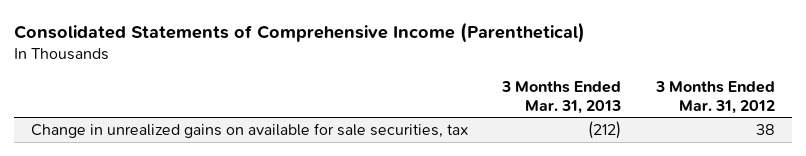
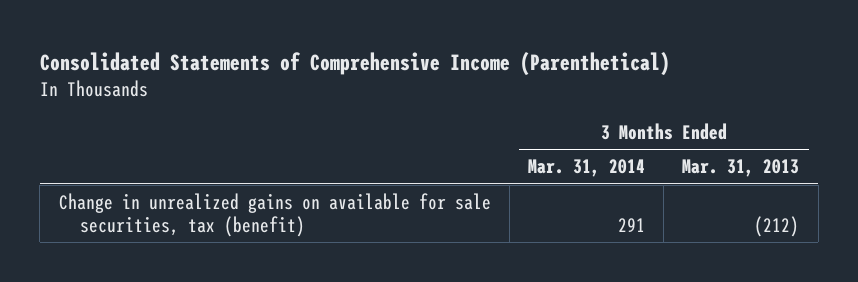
[654,81,775,114] 3 Months Ended Mar. 31, 2012 -> none
none -> [528,159,646,178] Mar. 31, 2014
[30,123,468,139] Change in unrealized gains on available for sale securities, tax -> [58,192,491,238] Change in unrealized gains on available for sale securities, tax (benefit)

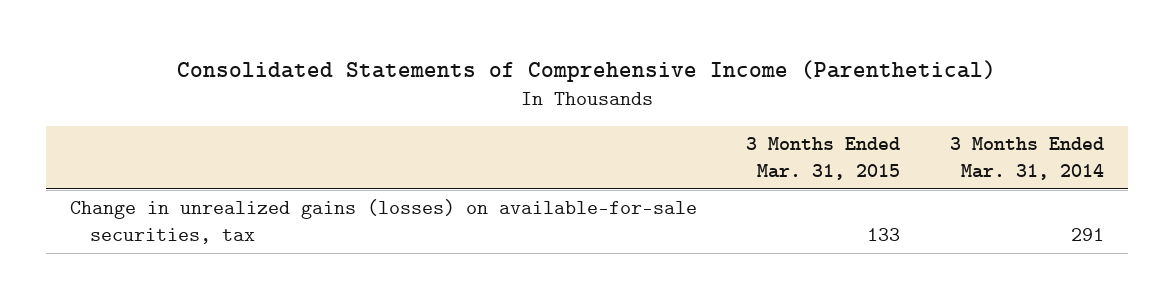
[682,159,800,178] Mar. 31, 2013 -> none
none -> [746,137,901,180] 3 Months Ended Mar. 31, 2015
[58,192,491,238] Change in unrealized gains on available for sale securities, tax (benefit) -> [70,199,698,244] Change in unrealized gains (losses) on available-for-sale securities, tax

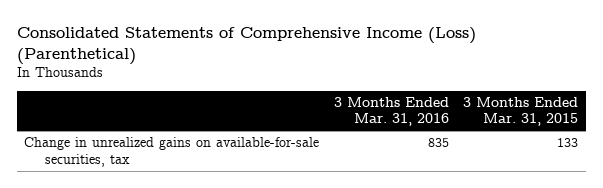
[176,60,996,83] Consolidated Statements of Comprehensive Income (Parenthetical) -> [17,27,477,65] Consolidated Statements of Comprehensive Income (Loss) (Parenthetical)
[949,137,1104,180] 3 Months Ended Mar. 31, 2014 -> none
none -> [333,96,449,127] 3 Months Ended Mar. 31, 2016
[70,199,698,244] Change in unrealized gains (losses) on available-for-sale securities, tax -> [24,137,320,167] Change in unrealized gains on available-for-sale securities, tax

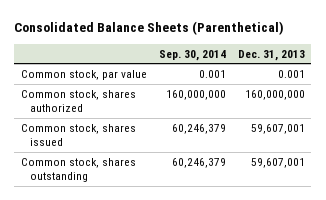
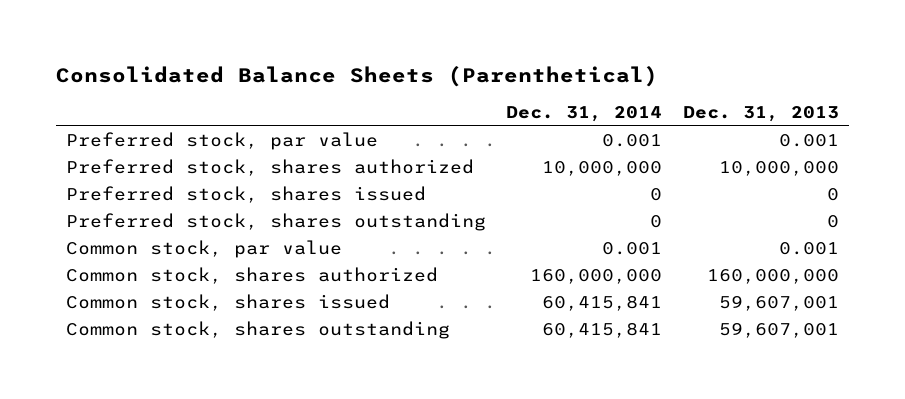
[158,49,226,61] Sep. 30, 2014 -> none
none -> [506,105,663,122] Dec. 31, 2014
none -> [65,132,378,151] Preferred stock, par value
none -> [65,159,474,177] Preferred stock, shares authorized
none -> [65,186,426,204] Preferred stock, shares issued
none -> [65,213,486,232] Preferred stock, shares outstanding

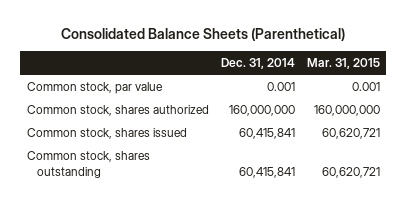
[682,105,839,122] Dec. 31, 2013 -> none
none -> [307,58,381,70] Mar. 31, 2015
[65,132,378,151] Preferred stock, par value -> none
[65,159,474,177] Preferred stock, shares authorized -> none
[65,186,426,204] Preferred stock, shares issued -> none
[65,213,486,232] Preferred stock, shares outstanding -> none

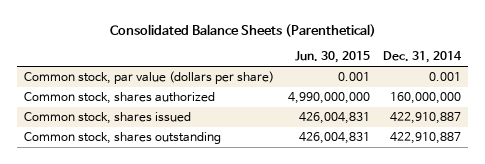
[307,58,381,70] Mar. 31, 2015 -> none
none -> [294,51,370,64] Jun. 30, 2015
[26,82,163,95] Common stock, par value -> [23,71,274,85] Common stock, par value (dollars per share)
[238,128,295,140] 60,415,841 -> [390,112,462,125] 422,910,887
[238,166,295,178] 60,415,841 -> [390,132,462,145] 422,910,887

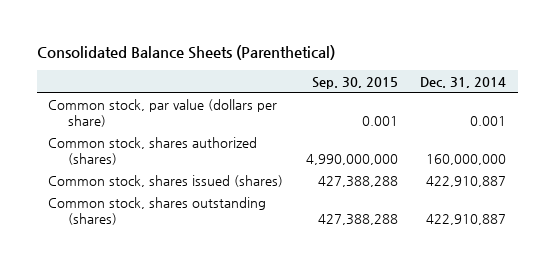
[294,51,370,64] Jun. 30, 2015 -> none
none -> [311,76,398,89] Sep. 30, 2015
[23,92,215,105] Common stock, shares authorized -> [48,136,258,165] Common stock, shares authorized (shares)
[23,112,191,125] Common stock, shares issued -> [48,174,284,187] Common stock, shares issued (shares)
[23,132,221,145] Common stock, shares outstanding -> [48,196,267,225] Common stock, shares outstanding (shares)

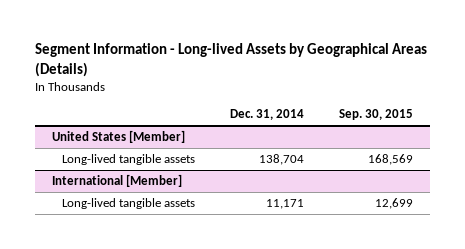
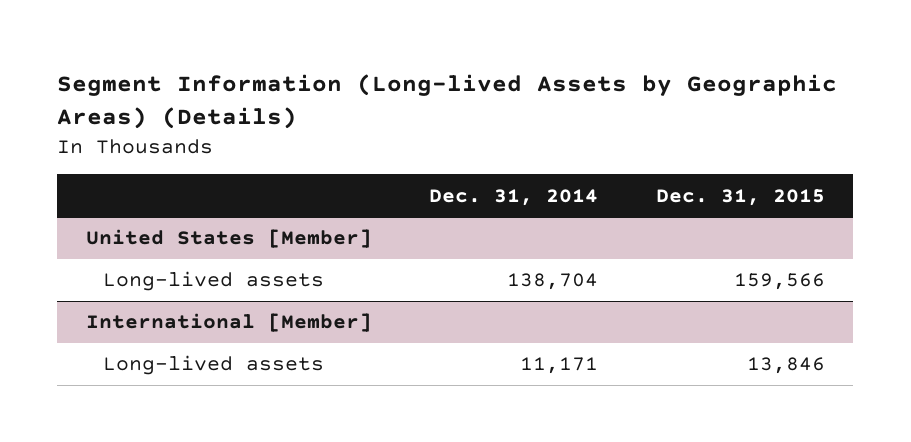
[34,43,427,77] Segment Information - Long-lived Assets by Geographical Areas (Details) -> [57,73,838,129] Segment Information (Long-lived Assets by Geographic Areas) (Details)
[338,109,413,121] Sep. 30, 2015 -> none
none -> [655,188,825,206] Dec. 31, 2015
[62,154,196,166] Long-lived tangible assets -> [102,271,324,292] Long-lived assets
[62,198,196,210] Long-lived tangible assets -> [102,355,324,376] Long-lived assets

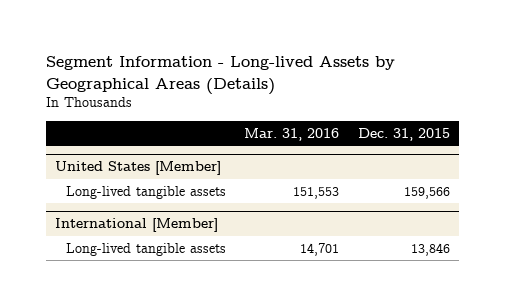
[57,73,838,129] Segment Information (Long-lived Assets by Geographic Areas) (Details) -> [46,56,396,95] Segment Information - Long-lived Assets by Geographical Areas (Details)
[429,188,599,206] Dec. 31, 2014 -> none
none -> [244,127,340,141] Mar. 31, 2016
[102,271,324,292] Long-lived assets -> [65,185,226,199] Long-lived tangible assets
[102,355,324,376] Long-lived assets -> [65,242,226,256] Long-lived tangible assets

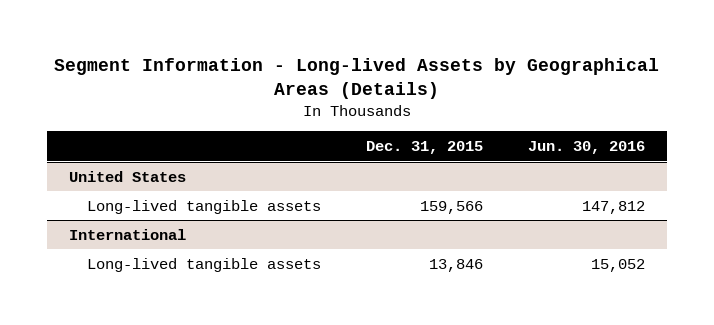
[244,127,340,141] Mar. 31, 2016 -> none
none -> [527,141,645,155] Jun. 30, 2016
[55,161,222,176] United States [Member] -> [69,170,187,182] United States
[55,218,219,233] International [Member] -> [69,228,187,240] International

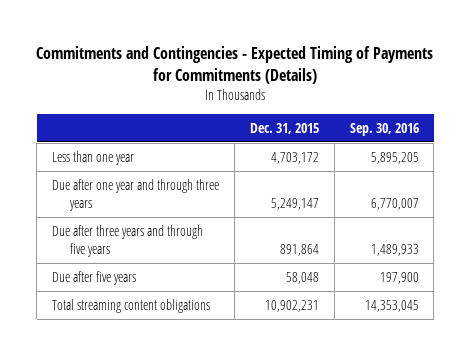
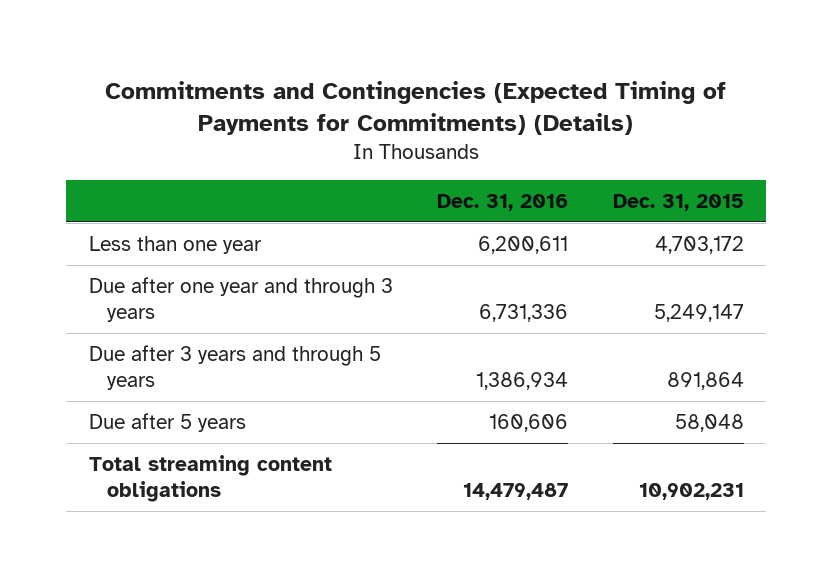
[36,45,434,84] Commitments and Contingencies - Expected Timing of Payments for Commitments (Details) -> [105,80,727,136] Commitments and Contingencies (Expected Timing of Payments for Commitments) (Details)
[349,122,419,136] Sep. 30, 2016 -> none
none -> [437,193,569,211] Dec. 31, 2016
[52,179,220,211] Due after one year and through three years -> [88,276,393,323] Due after one year and through 3 years
[52,225,204,257] Due after three years and through five years -> [88,344,381,391] Due after 3 years and through 5 years
[52,271,137,286] Due after five years -> [88,412,246,432] Due after 5 years

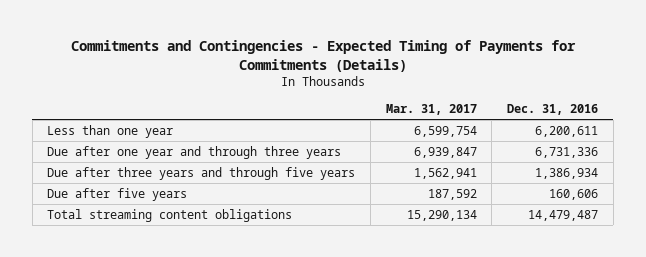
[105,80,727,136] Commitments and Contingencies (Expected Timing of Payments for Commitments) (Details) -> [70,40,576,72] Commitments and Contingencies - Expected Timing of Payments for Commitments (Details)
[612,193,744,211] Dec. 31, 2015 -> none
none -> [385,104,477,116] Mar. 31, 2017
[88,276,393,323] Due after one year and through 3 years -> [47,145,342,159] Due after one year and through three years
[88,344,381,391] Due after 3 years and through 5 years -> [47,166,356,180] Due after three years and through five years
[88,412,246,432] Due after 5 years -> [47,187,188,201] Due after five years

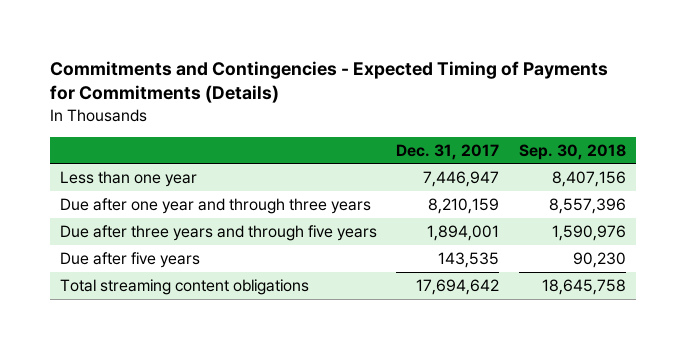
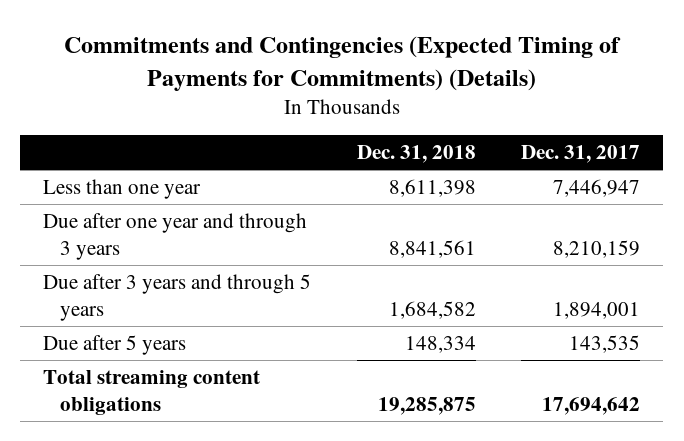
[50,60,609,104] Commitments and Contingencies - Expected Timing of Payments for Commitments (Details) -> [63,36,621,91] Commitments and Contingencies (Expected Timing of Payments for Commitments) (Details)
[518,143,626,160] Sep. 30, 2018 -> none
none -> [356,144,476,163] Dec. 31, 2018
[59,197,371,214] Due after one year and through three years -> [43,212,308,260] Due after one year and through 3 years
[59,224,377,241] Due after three years and through five years -> [43,273,312,321] Due after 3 years and through 5 years
[59,251,200,268] Due after five years -> [43,334,187,355] Due after 5 years

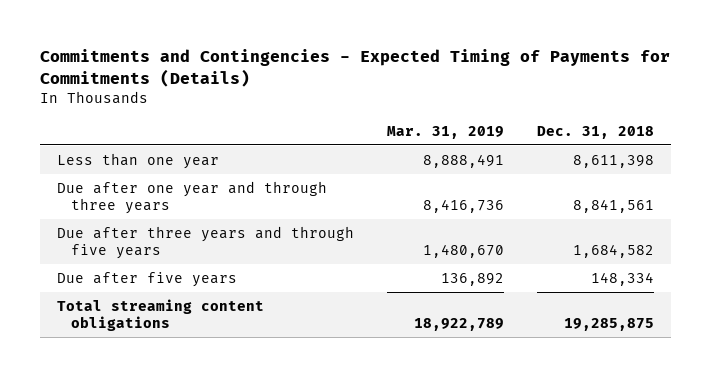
[63,36,621,91] Commitments and Contingencies (Expected Timing of Payments for Commitments) (Details) -> [40,48,671,87] Commitments and Contingencies - Expected Timing of Payments for Commitments (Details)
[521,144,641,163] Dec. 31, 2017 -> none
none -> [387,125,505,139] Mar. 31, 2019
[43,212,308,260] Due after one year and through 3 years -> [56,180,327,214] Due after one year and through three years
[43,273,312,321] Due after 3 years and through 5 years -> [56,225,354,259] Due after three years and through five years
[43,334,187,355] Due after 5 years -> [56,271,237,287] Due after five years

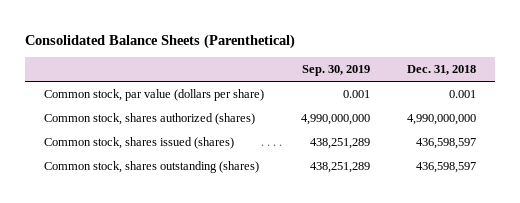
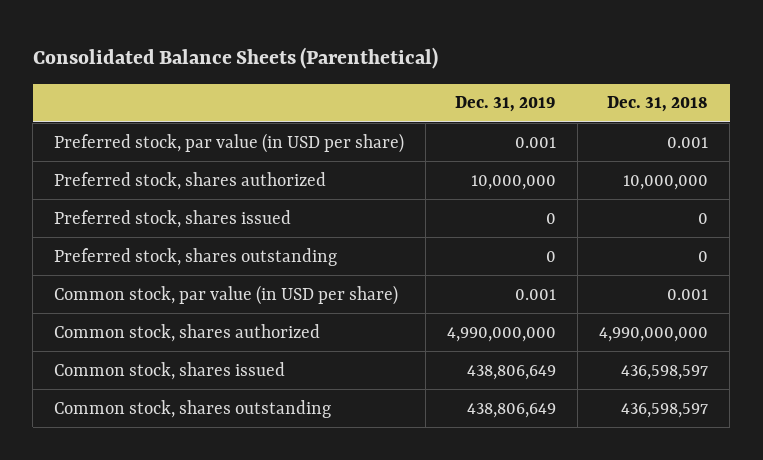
[302,65,371,77] Sep. 30, 2019 -> none
none -> [455,96,557,113] Dec. 31, 2019
none -> [54,132,405,153] Preferred stock, par value (in USD per share)
none -> [54,171,327,190] Preferred stock, shares authorized
none -> [54,209,292,228] Preferred stock, shares issued
none -> [54,247,338,266] Preferred stock, shares outstanding
[43,89,264,102] Common stock, par value (dollars per share) -> [54,284,399,305] Common stock, par value (in USD per share)
[43,113,255,126] Common stock, shares authorized (shares) -> [54,323,321,342] Common stock, shares authorized
[43,137,234,150] Common stock, shares issued (shares) -> [54,361,286,380] Common stock, shares issued
[43,161,259,174] Common stock, shares outstanding (shares) -> [54,399,332,418] Common stock, shares outstanding

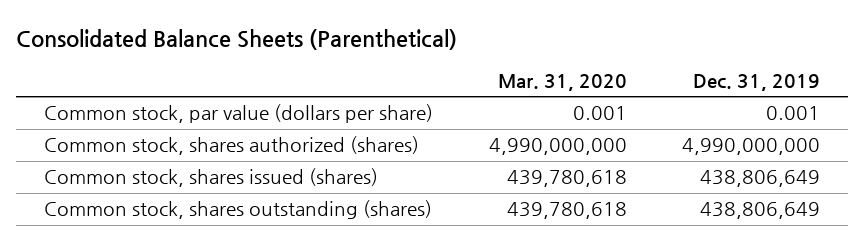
[607,96,709,113] Dec. 31, 2018 -> none
none -> [497,74,627,92] Mar. 31, 2020
[54,132,405,153] Preferred stock, par value (in USD per share) -> none
[54,171,327,190] Preferred stock, shares authorized -> none
[54,209,292,228] Preferred stock, shares issued -> none
[54,247,338,266] Preferred stock, shares outstanding -> none
[54,284,399,305] Common stock, par value (in USD per share) -> [44,104,434,124] Common stock, par value (dollars per share)
[54,323,321,342] Common stock, shares authorized -> [44,136,420,156] Common stock, shares authorized (shares)
[54,361,286,380] Common stock, shares issued -> [44,168,379,188] Common stock, shares issued (shares)
[54,399,332,418] Common stock, shares outstanding -> [44,200,433,220] Common stock, shares outstanding (shares)

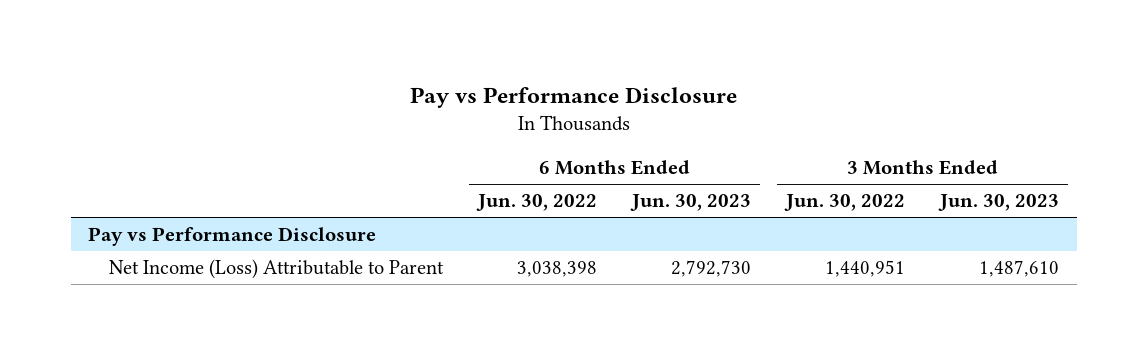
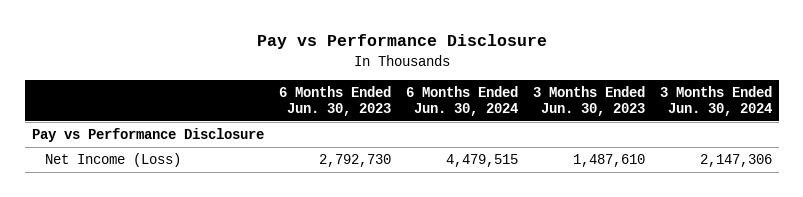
[476,194,598,212] Jun. 30, 2022 -> none
[784,194,906,212] Jun. 30, 2022 -> none
none -> [405,85,518,117] 6 Months Ended Jun. 30, 2024
none -> [659,85,772,117] 3 Months Ended Jun. 30, 2024
[108,259,444,280] Net Income (Loss) Attributable to Parent -> [44,152,181,167] Net Income (Loss)

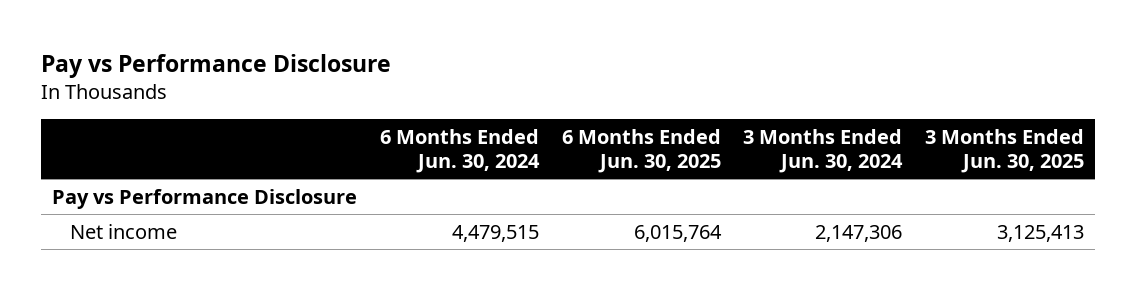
[278,85,391,117] 6 Months Ended Jun. 30, 2023 -> none
[532,85,645,117] 3 Months Ended Jun. 30, 2023 -> none
none -> [561,129,721,173] 6 Months Ended Jun. 30, 2025
none -> [925,129,1085,173] 3 Months Ended Jun. 30, 2025
[44,152,181,167] Net Income (Loss) -> [70,223,178,239] Net income

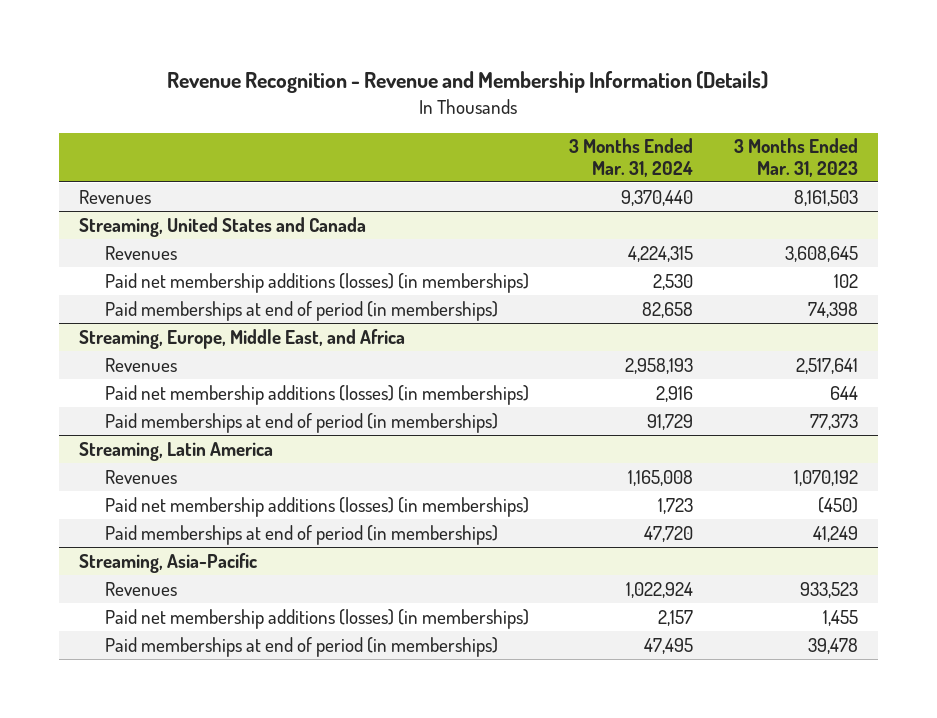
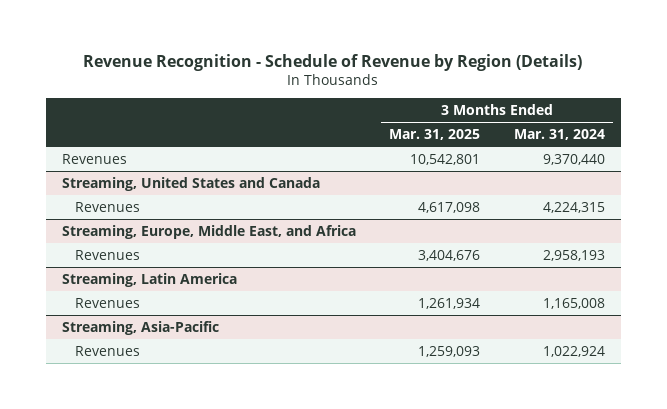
[167,71,769,94] Revenue Recognition - Revenue and Membership Information (Details) -> [83,53,583,71] Revenue Recognition - Schedule of Revenue by Region (Details)
[733,138,858,178] 3 Months Ended Mar. 31, 2023 -> none
none -> [389,128,481,140] Mar. 31, 2025
[104,272,529,293] Paid net membership additions (losses) (in memberships) -> none
[104,300,498,321] Paid memberships at end of period (in memberships) -> none
[104,384,529,405] Paid net membership additions (losses) (in memberships) -> none
[104,412,498,433] Paid memberships at end of period (in memberships) -> none
[104,496,529,517] Paid net membership additions (losses) (in memberships) -> none
[104,524,498,545] Paid memberships at end of period (in memberships) -> none
[104,608,529,629] Paid net membership additions (losses) (in memberships) -> none
[104,636,498,657] Paid memberships at end of period (in memberships) -> none

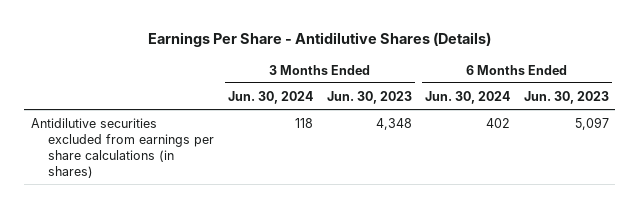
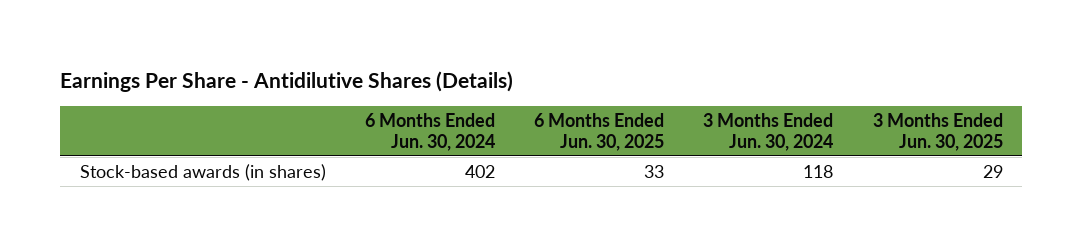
[326,90,412,104] Jun. 30, 2023 -> none
[523,90,609,104] Jun. 30, 2023 -> none
none -> [534,112,665,151] 6 Months Ended Jun. 30, 2025
none -> [872,112,1003,151] 3 Months Ended Jun. 30, 2025
[31,117,215,178] Antidilutive securities excluded from earnings per share calculations (in shares) -> [79,163,326,181] Stock-based awards (in shares)

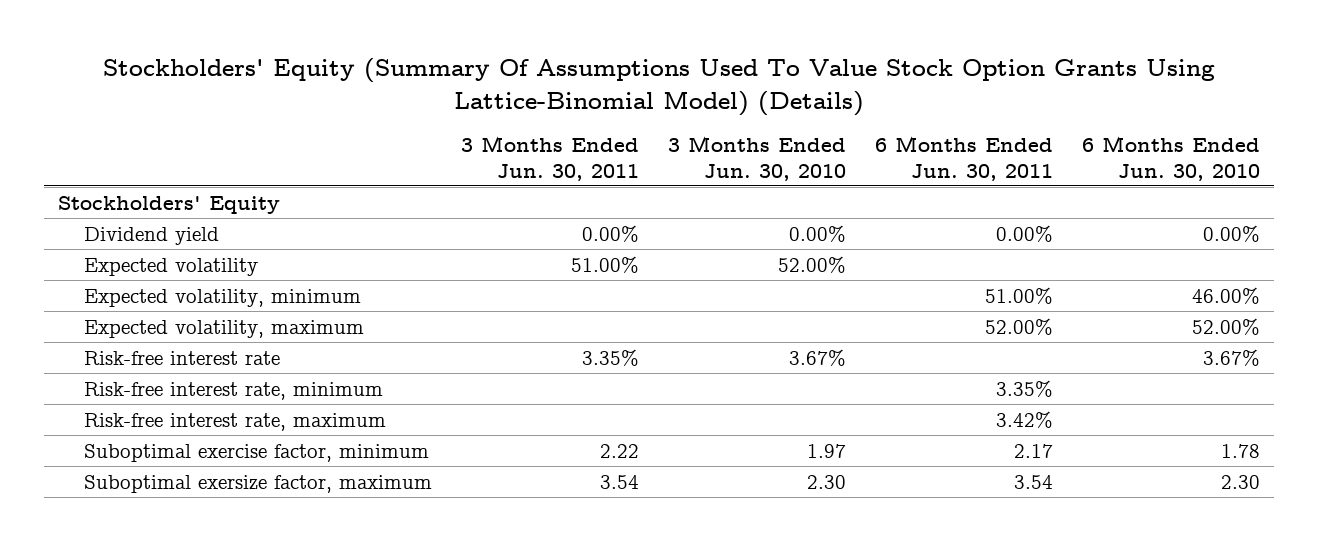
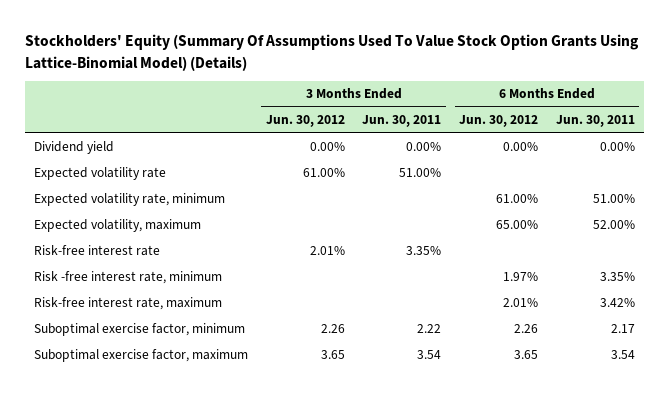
[667,136,846,181] 3 Months Ended Jun. 30, 2010 -> none
[1081,136,1260,181] 6 Months Ended Jun. 30, 2010 -> none
none -> [265,115,345,128] Jun. 30, 2012
none -> [459,115,539,128] Jun. 30, 2012
[58,195,281,214] Stockholders' Equity -> none
[83,257,258,276] Expected volatility -> [34,167,167,181] Expected volatility rate
[83,288,361,307] Expected volatility, minimum -> [34,193,226,207] Expected volatility rate, minimum
[83,381,383,400] Risk-free interest rate, minimum -> [34,271,223,285] Risk -free interest rate, minimum
[83,474,432,493] Suboptimal exersize factor, maximum -> [34,349,249,363] Suboptimal exercise factor, maximum

